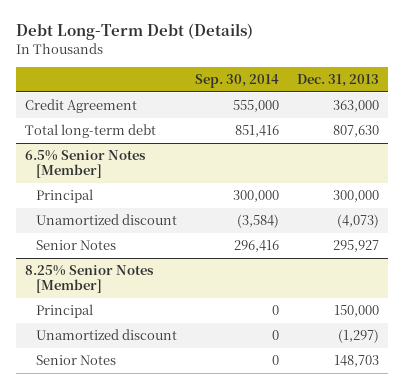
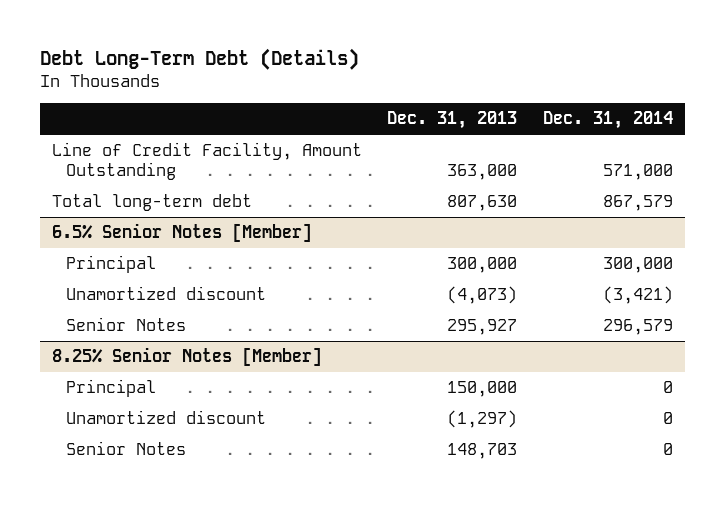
[194,74,279,89] Sep. 30, 2014 -> none
none -> [542,111,673,130] Dec. 31, 2014
[24,99,137,114] Credit Agreement -> [52,142,363,180] Line of Credit Facility, Amount Outstanding

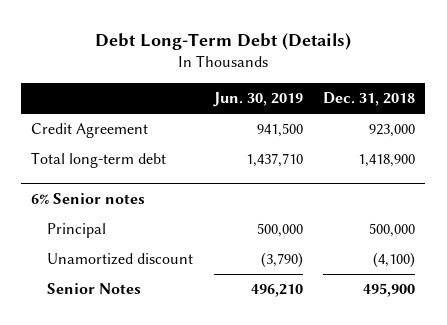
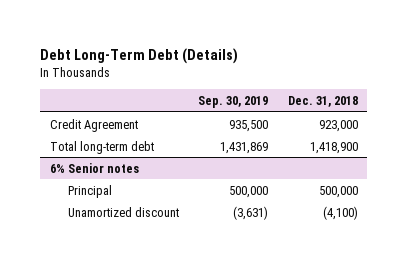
[212,92,303,108] Jun. 30, 2019 -> none
none -> [198,96,269,109] Sep. 30, 2019
[47,283,142,295] Senior Notes -> none

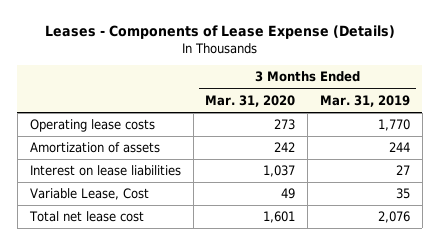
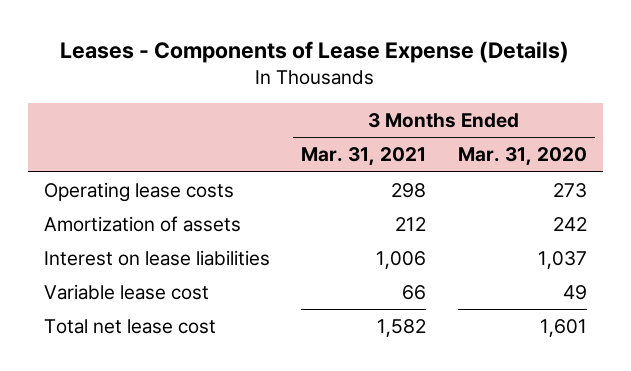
[320,94,411,107] Mar. 31, 2019 -> none
none -> [301,147,427,167] Mar. 31, 2021
[29,188,149,201] Variable Lease, Cost -> [43,284,209,301] Variable lease cost

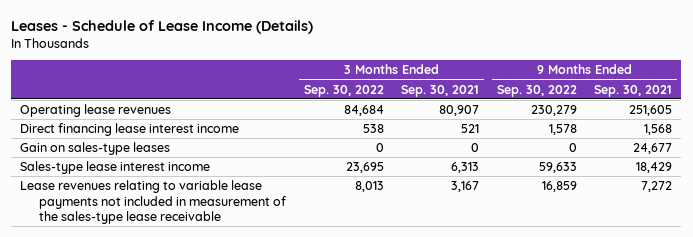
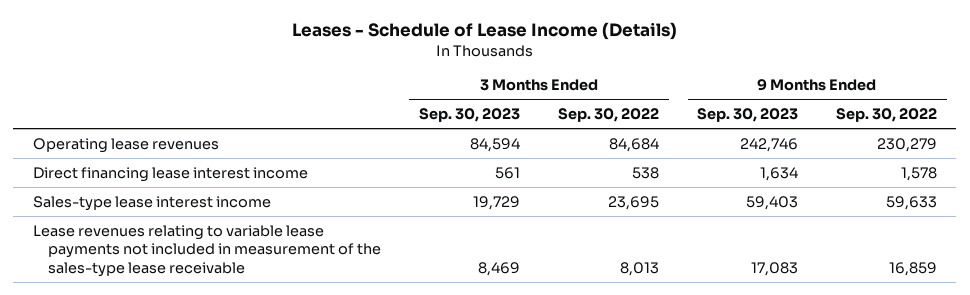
[401,84,480,97] Sep. 30, 2021 -> none
[594,84,673,97] Sep. 30, 2021 -> none
none -> [418,108,520,123] Sep. 30, 2023
none -> [697,108,799,123] Sep. 30, 2023
[20,142,171,156] Gain on sales-type leases -> none

